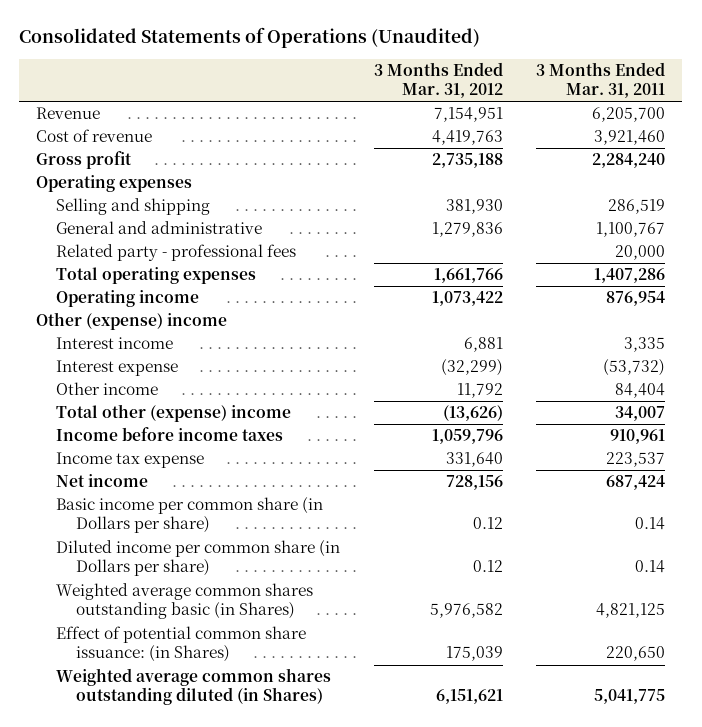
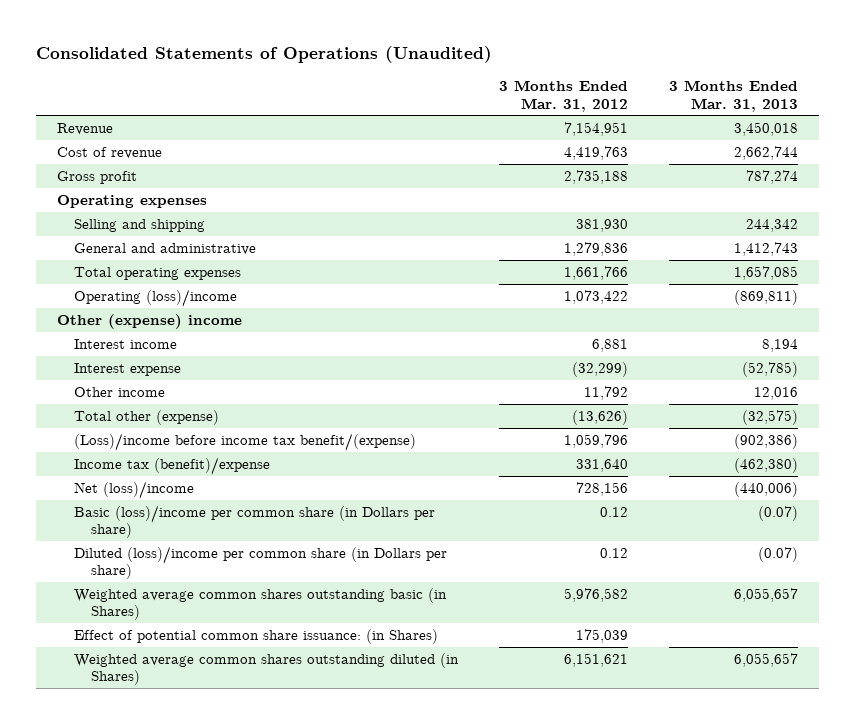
[536,62,666,99] 3 Months Ended Mar. 31, 2011 -> none
none -> [669,80,799,112] 3 Months Ended Mar. 31, 2013
[56,244,297,262] Related party - professional fees -> none
[56,290,200,308] Operating income -> [73,289,237,308] Operating (loss)/income
[56,404,292,423] Total other (expense) income -> [73,410,219,426] Total other (expense)
[56,427,284,442] Income before income taxes -> [73,433,416,452] (Loss)/income before income tax benefit/(expense)
[56,452,205,469] Income tax expense -> [73,457,270,476] Income tax (benefit)/expense
[56,474,149,488] Net income -> [73,481,194,500] Net (loss)/income
[56,497,324,534] Basic income per common share (in Dollars per share) -> [73,505,435,539] Basic (loss)/income per common share (in Dollars per share)
[56,540,341,577] Diluted income per common share (in Dollars per share) -> [73,546,447,580] Diluted (loss)/income per common share (in Dollars per share)

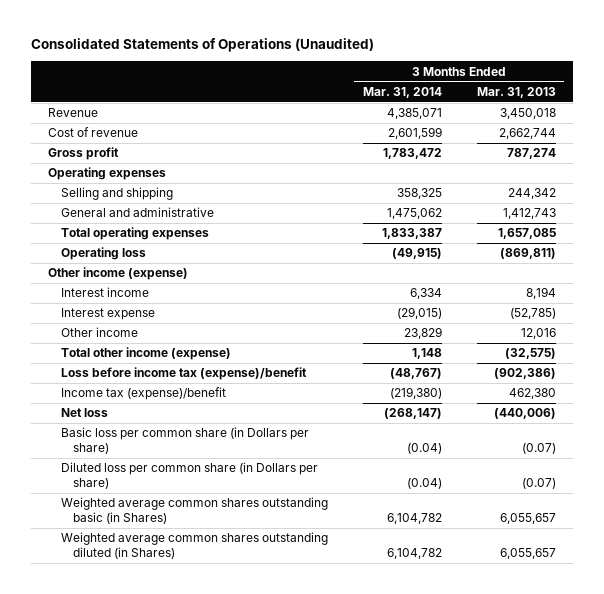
[499,80,629,112] 3 Months Ended Mar. 31, 2012 -> none
none -> [362,86,442,98] Mar. 31, 2014
[73,289,237,308] Operating (loss)/income -> [60,247,146,261] Operating loss
[56,314,242,330] Other (expense) income -> [48,267,189,281] Other income (expense)
[73,410,219,426] Total other (expense) -> [60,347,231,361] Total other income (expense)
[73,433,416,452] (Loss)/income before income tax benefit/(expense) -> [60,367,307,381] Loss before income tax (expense)/benefit
[73,457,270,476] Income tax (benefit)/expense -> [60,387,226,401] Income tax (expense)/benefit
[734,458,799,474] (462,380) -> [508,388,556,400] 462,380
[73,481,194,500] Net (loss)/income -> [60,408,108,418] Net loss
[73,505,435,539] Basic (loss)/income per common share (in Dollars per share) -> [60,427,309,454] Basic loss per common share (in Dollars per share)
[73,546,447,580] Diluted (loss)/income per common share (in Dollars per share) -> [60,462,318,489] Diluted loss per common share (in Dollars per share)
[73,629,438,645] Effect of potential common share issuance: (in Shares) -> none

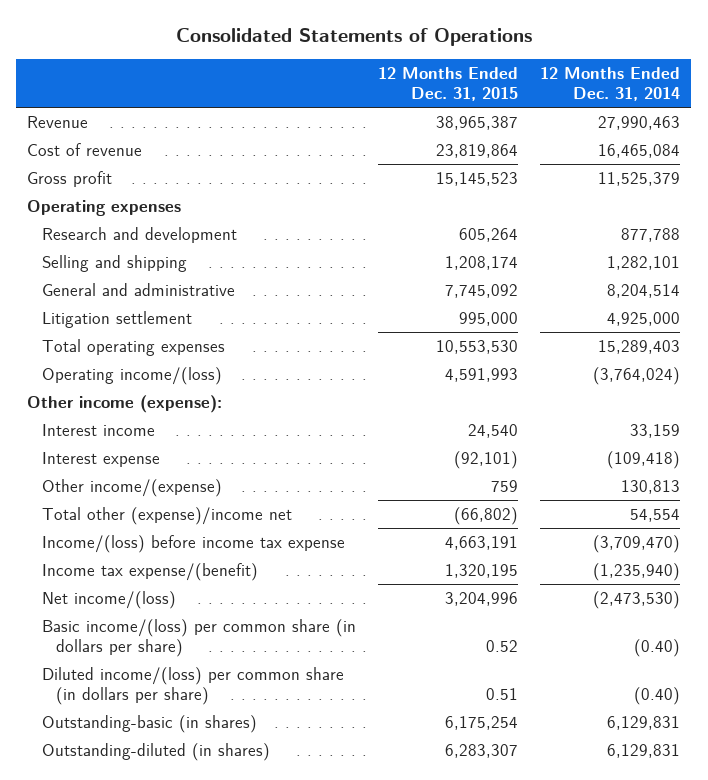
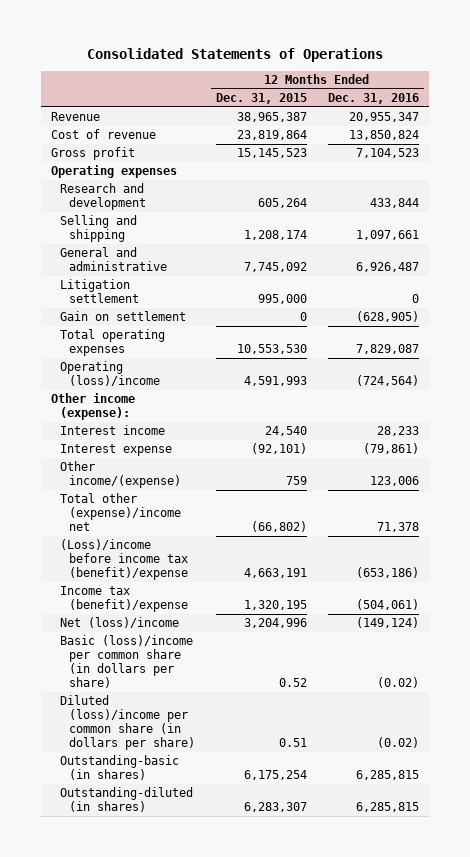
[540,66,681,102] 12 Months Ended Dec. 31, 2014 -> none
none -> [327,93,419,105] Dec. 31, 2016
none -> [60,311,187,322] Gain on settlement
[41,366,222,385] Operating income/(loss) -> [60,361,160,387] Operating (loss)/income
[41,534,345,553] Income/(loss) before income tax expense -> [60,539,188,581] (Loss)/income before income tax (benefit)/expense
[41,562,258,581] Income tax expense/(benefit) -> [60,586,188,613] Income tax (benefit)/expense
[41,590,176,609] Net income/(loss) -> [60,617,180,629] Net (loss)/income
[41,618,356,658] Basic income/(loss) per common share (in dollars per share) -> [60,635,194,689] Basic (loss)/income per common share (in dollars per share)
[41,666,344,706] Diluted income/(loss) per common share (in dollars per share) -> [60,695,195,751] Diluted (loss)/income per common share (in dollars per share)

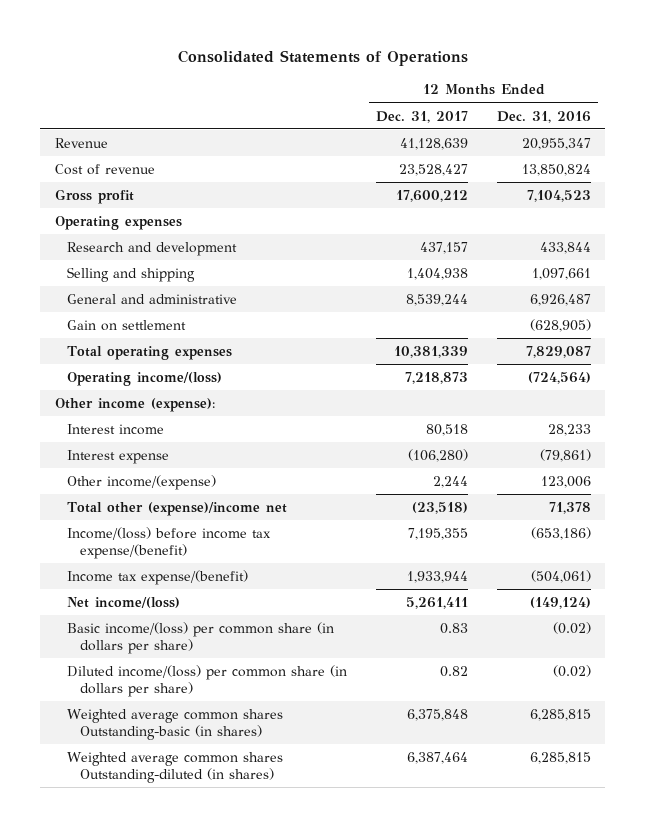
[215,93,307,105] Dec. 31, 2015 -> none
none -> [376,110,469,123] Dec. 31, 2017
[60,279,139,304] Litigation settlement -> none
[60,361,160,387] Operating (loss)/income -> [67,372,223,387] Operating income/(loss)
[60,539,188,581] (Loss)/income before income tax (benefit)/expense -> [67,527,272,559] Income/(loss) before income tax expense/(benefit)
[60,586,188,613] Income tax (benefit)/expense -> [67,570,249,586] Income tax expense/(benefit)
[60,617,180,629] Net (loss)/income -> [67,597,181,609] Net income/(loss)
[60,635,194,689] Basic (loss)/income per common share (in dollars per share) -> [67,622,335,654] Basic income/(loss) per common share (in dollars per share)
[60,695,195,751] Diluted (loss)/income per common share (in dollars per share) -> [67,665,348,697] Diluted income/(loss) per common share (in dollars per share)
[60,755,180,781] Outstanding-basic (in shares) -> [67,709,284,740] Weighted average common shares Outstanding-basic (in shares)
[60,787,194,813] Outstanding-diluted (in shares) -> [67,752,284,783] Weighted average common shares Outstanding-diluted (in shares)

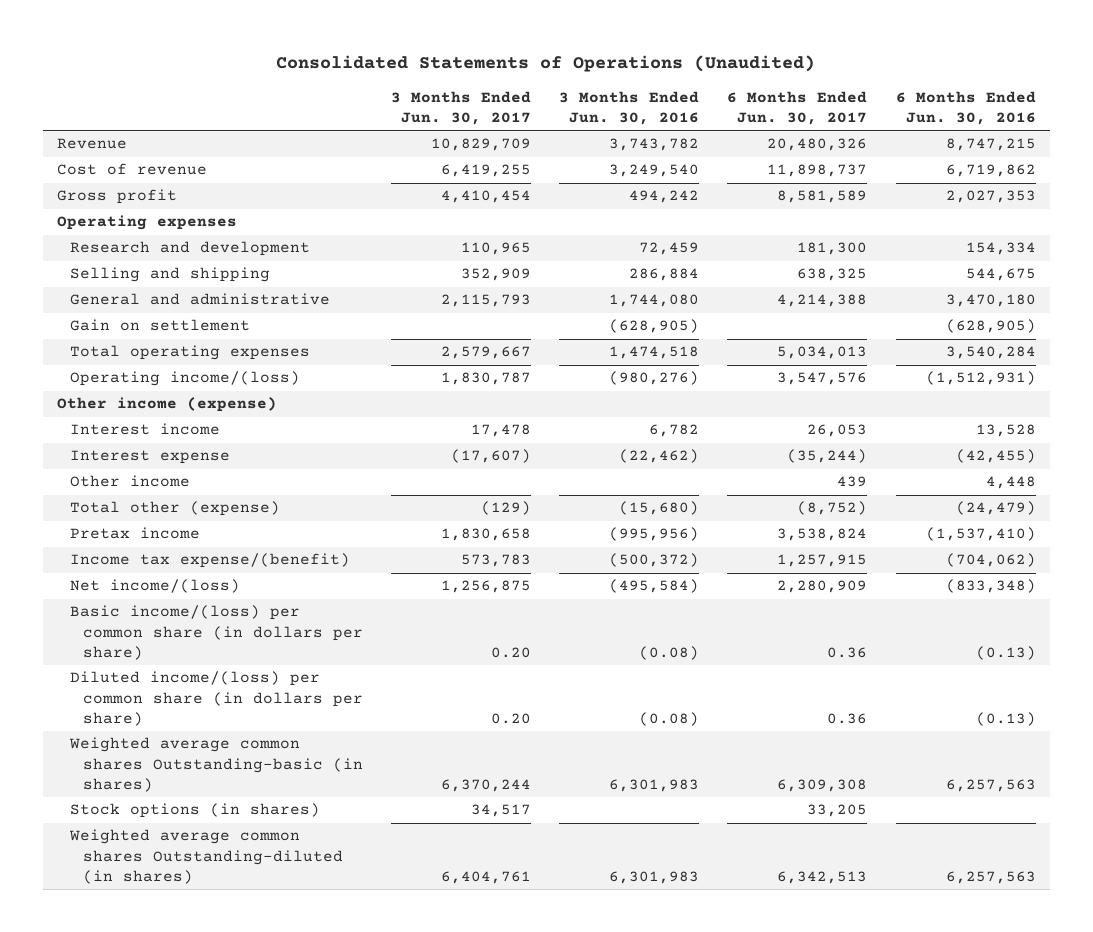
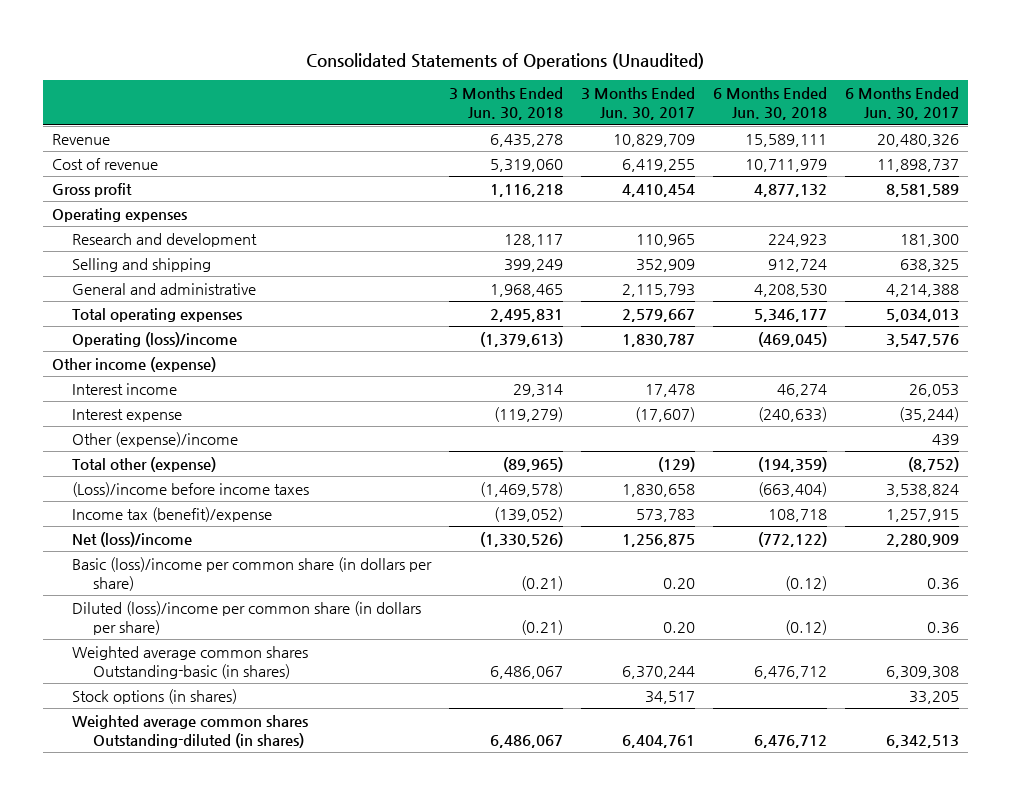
[559,90,700,125] 3 Months Ended Jun. 30, 2016 -> none
[895,90,1036,125] 6 Months Ended Jun. 30, 2016 -> none
none -> [449,87,564,121] 3 Months Ended Jun. 30, 2018
none -> [713,87,828,121] 6 Months Ended Jun. 30, 2018
[69,319,250,332] Gain on settlement -> none
[69,371,300,387] Operating income/(loss) -> [72,331,238,347] Operating (loss)/income
[69,475,190,488] Other income -> [72,431,239,447] Other (expense)/income
[69,527,200,540] Pretax income -> [72,481,310,497] (Loss)/income before income taxes
[69,553,350,569] Income tax expense/(benefit) -> [72,506,273,522] Income tax (benefit)/expense
[69,579,240,594] Net income/(loss) -> [72,531,193,547] Net (loss)/income
[69,605,363,661] Basic income/(loss) per common share (in dollars per share) -> [72,556,433,591] Basic (loss)/income per common share (in dollars per share)
[69,671,363,727] Diluted income/(loss) per common share (in dollars per share) -> [72,600,422,635] Diluted (loss)/income per common share (in dollars per share)

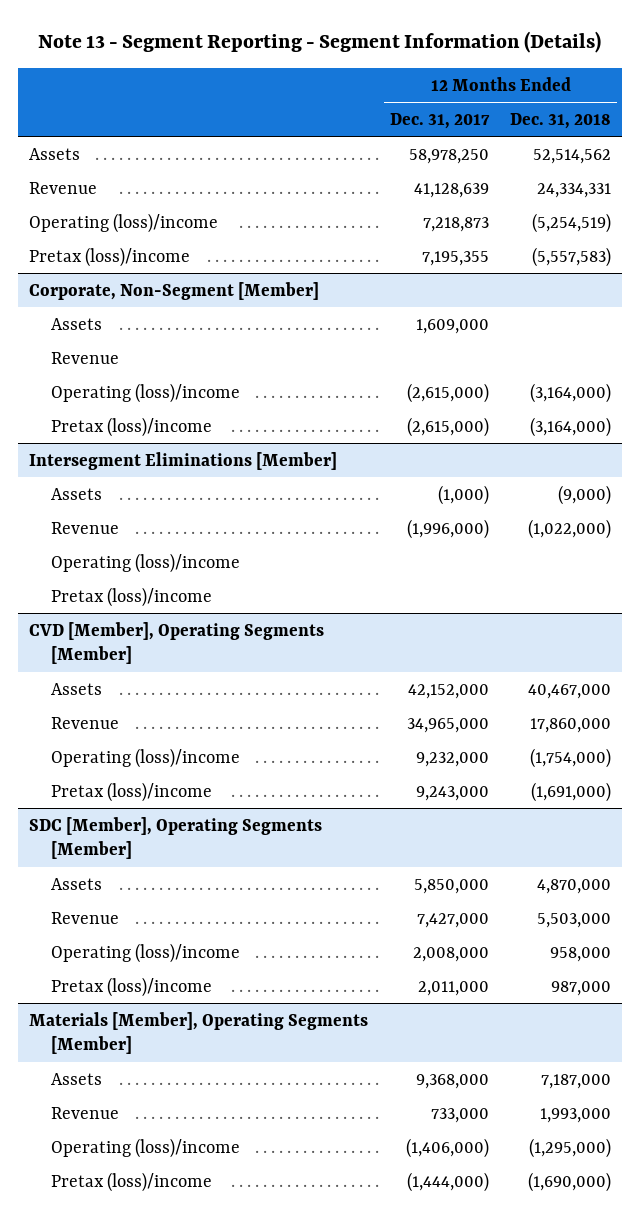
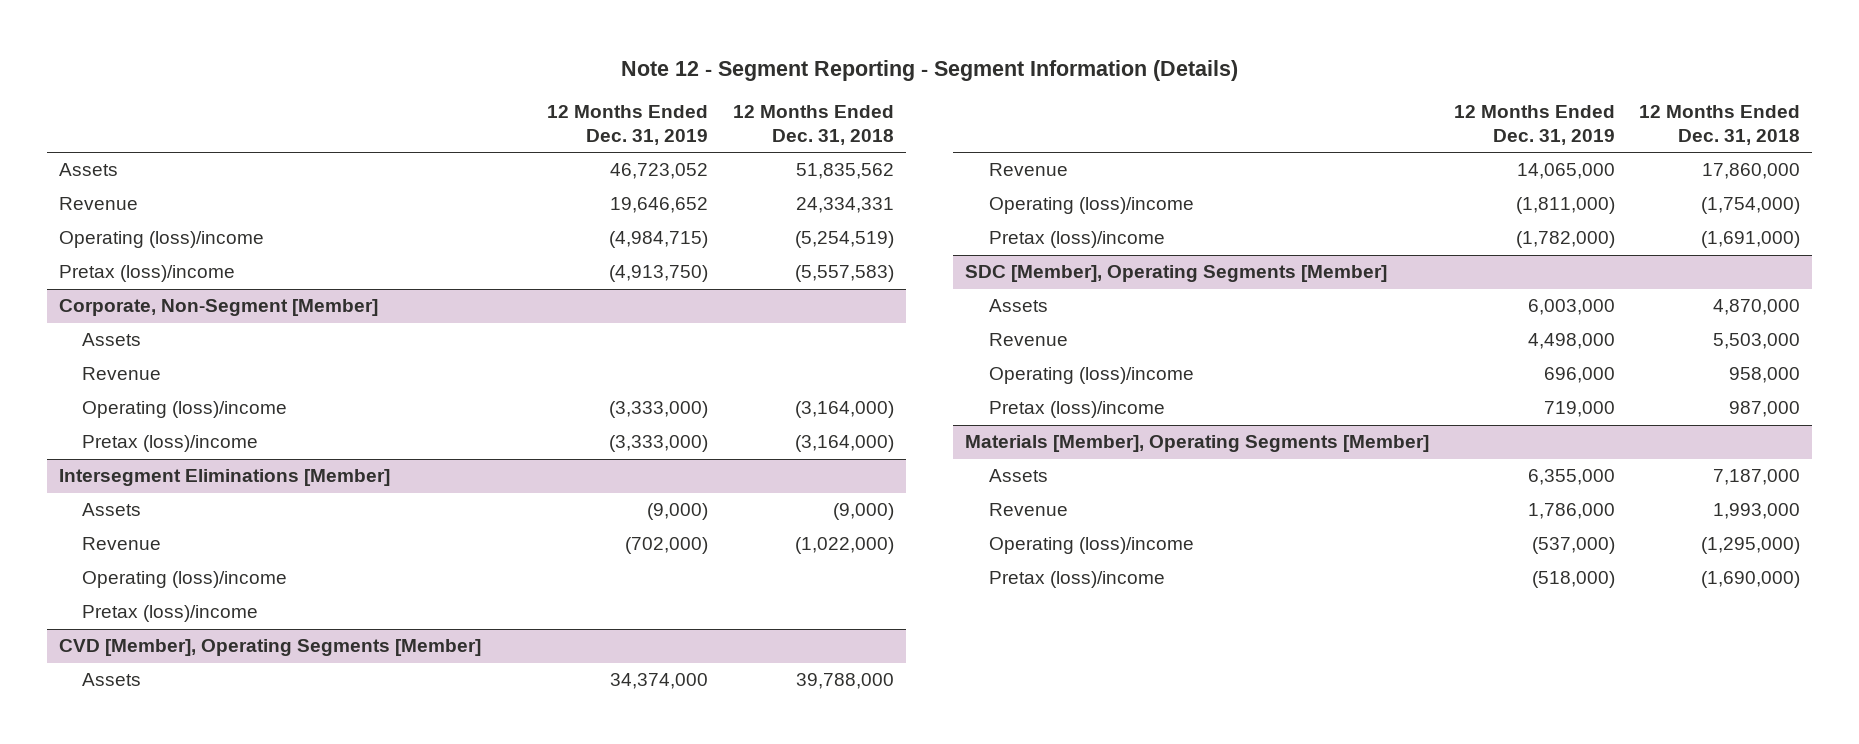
[38,31,602,54] Note 13 - Segment Reporting - Segment Information (Details) -> [620,59,1238,81] Note 12 - Segment Reporting - Segment Information (Details)
[389,112,490,129] Dec. 31, 2017 -> none
none -> [547,105,709,145] 12 Months Ended Dec. 31, 2019
[533,148,612,164] 52,514,562 -> [795,163,894,180] 51,835,562
[528,683,612,699] 40,467,000 -> [795,673,894,690] 39,788,000

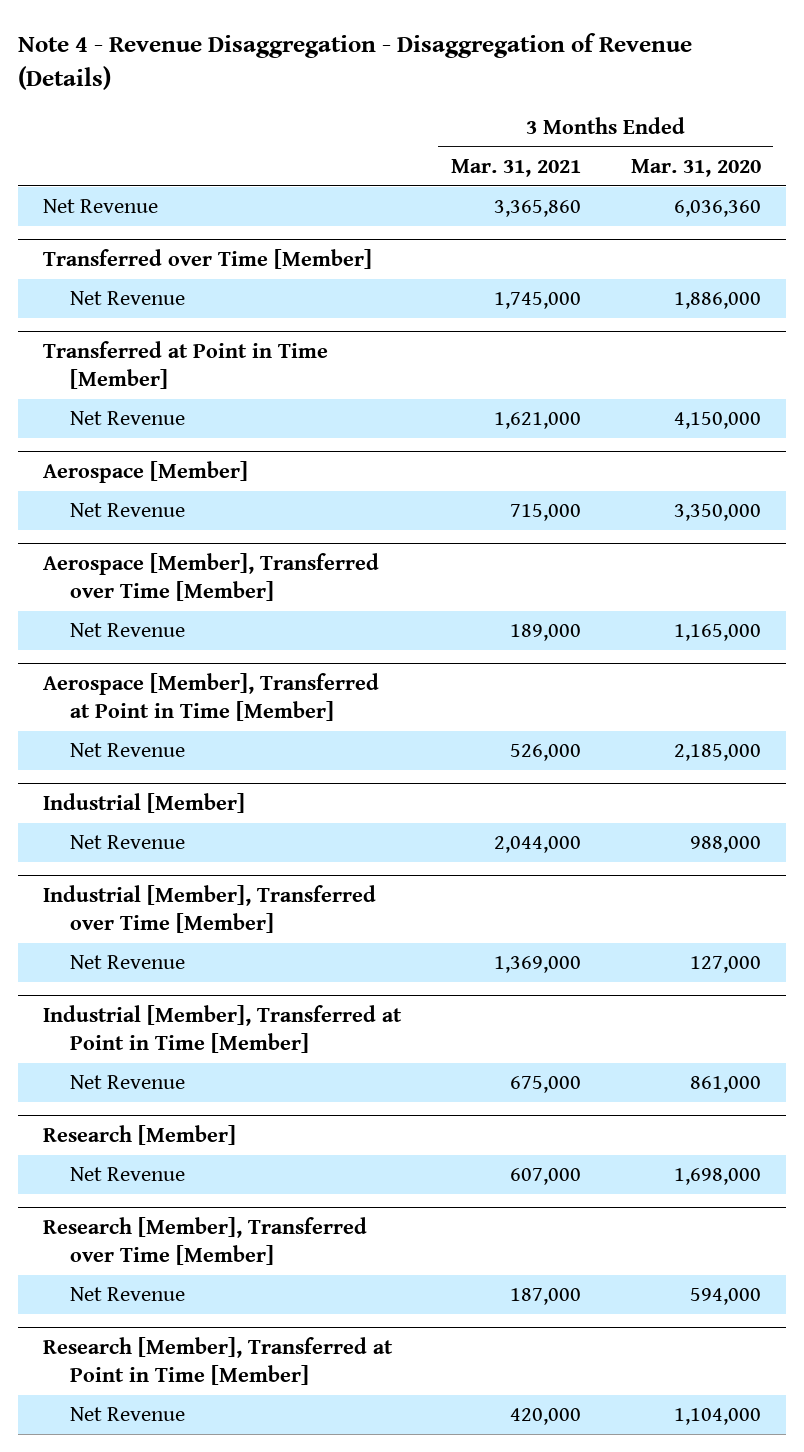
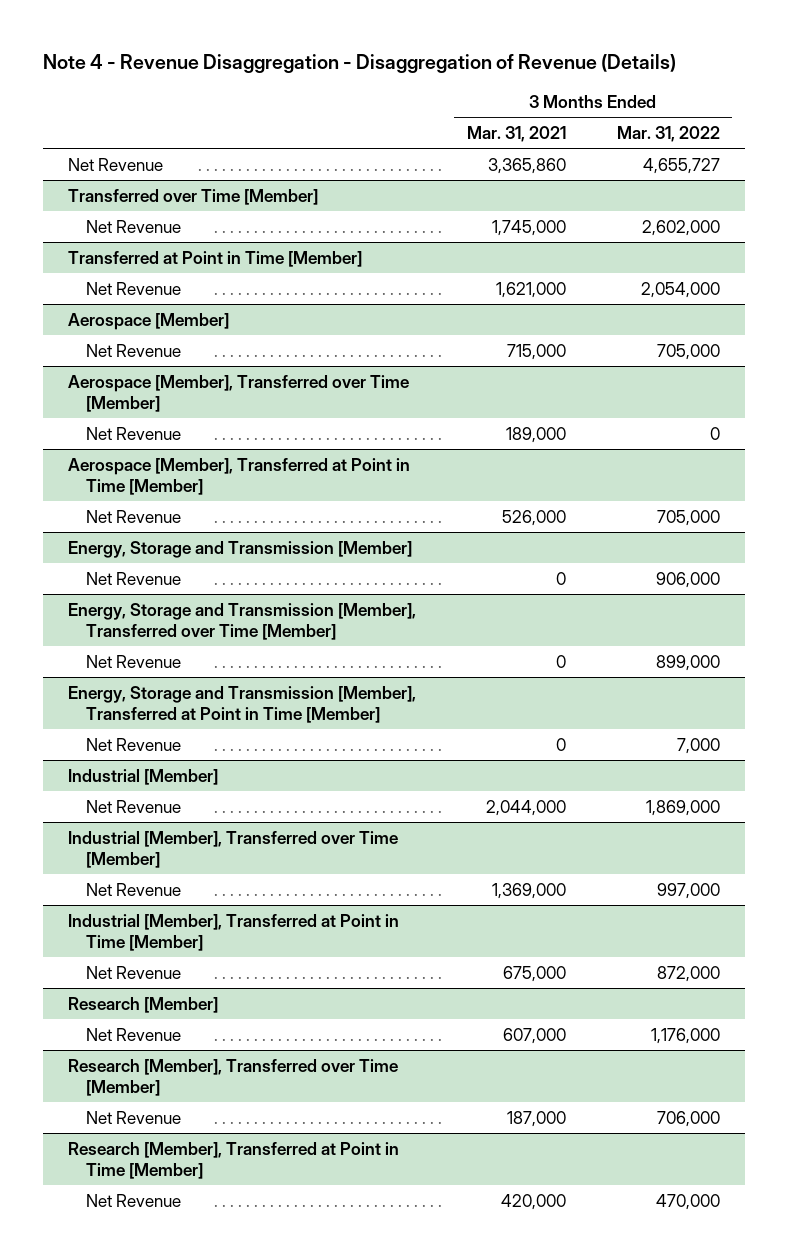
[630,159,761,178] Mar. 31, 2020 -> none
none -> [616,126,720,143] Mar. 31, 2022
none -> [68,540,413,558] Energy, Storage and Transmission [Member]
none -> [86,571,182,585] Net Revenue
none -> [68,602,417,640] Energy, Storage and Transmission [Member], Transferred over Time [Member]
none -> [86,654,182,668] Net Revenue
none -> [68,685,417,723] Energy, Storage and Transmission [Member], Transferred at Point in Time [Member]
none -> [86,737,182,751] Net Revenue

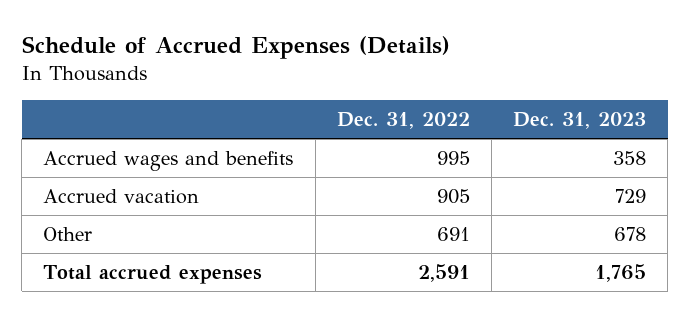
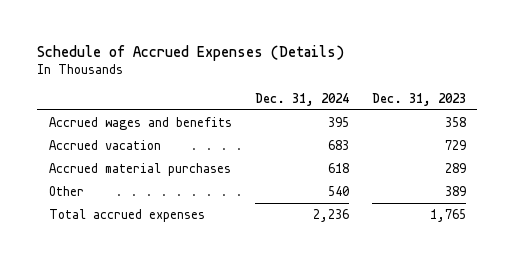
[336,111,470,129] Dec. 31, 2022 -> none
none -> [254,92,349,106] Dec. 31, 2024
none -> [48,162,231,176] Accrued material purchases
[613,227,646,242] 678 -> [444,185,466,196] 389

